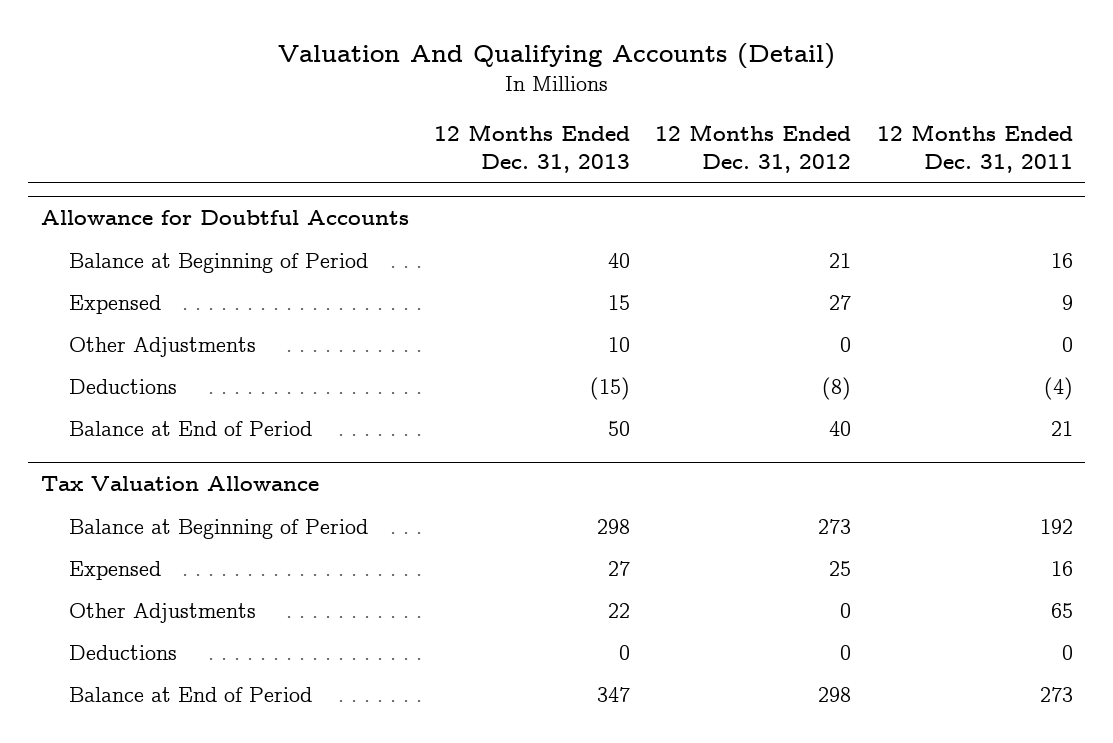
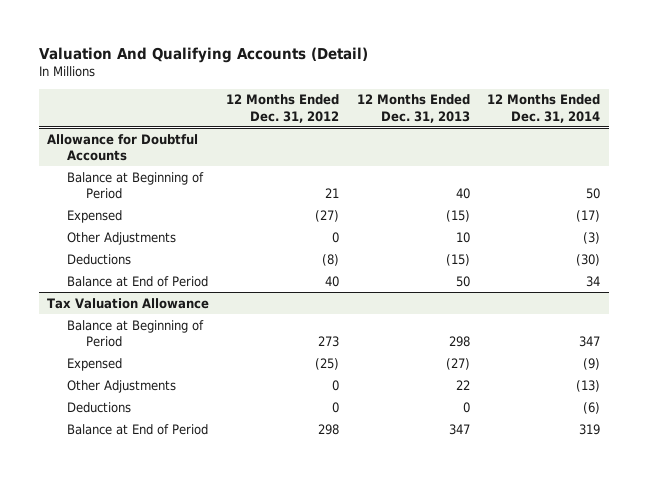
[876,124,1073,173] 12 Months Ended Dec. 31, 2011 -> none
none -> [486,94,600,123] 12 Months Ended Dec. 31, 2014
[608,294,631,310] 15 -> [445,209,470,222] (15)
[829,294,852,310] 27 -> [315,209,340,222] (27)
[608,560,631,576] 27 -> [445,357,470,370] (27)
[829,560,852,576] 25 -> [315,357,340,370] (25)

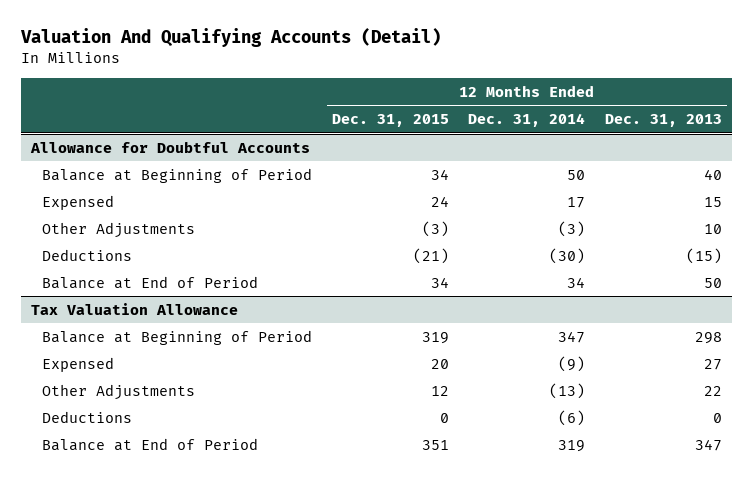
[226,94,340,123] 12 Months Ended Dec. 31, 2012 -> none
none -> [331,114,449,128] Dec. 31, 2015
[445,209,470,222] (15) -> [704,196,723,207] 15
[575,209,600,222] (17) -> [567,196,586,208] 17
[445,357,470,370] (27) -> [704,358,723,370] 27

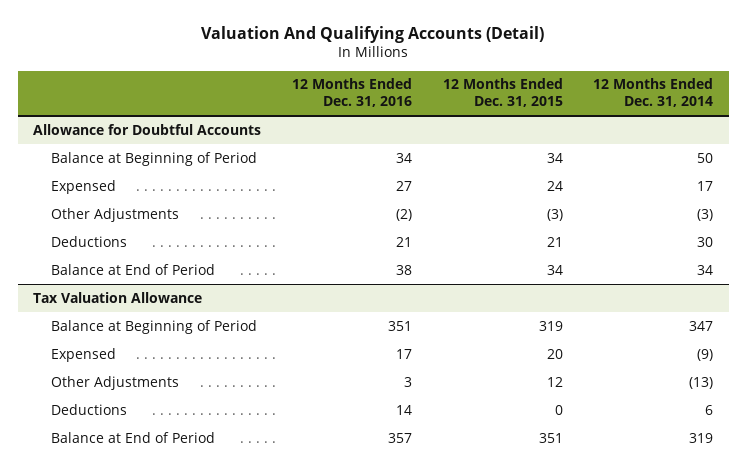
[605,114,723,128] Dec. 31, 2013 -> none
none -> [291,78,412,108] 12 Months Ended Dec. 31, 2016
[412,247,449,264] (21) -> [546,236,563,247] 21
[549,247,586,264] (30) -> [697,236,714,247] 30
[558,409,586,426] (6) -> [705,404,714,415] 6

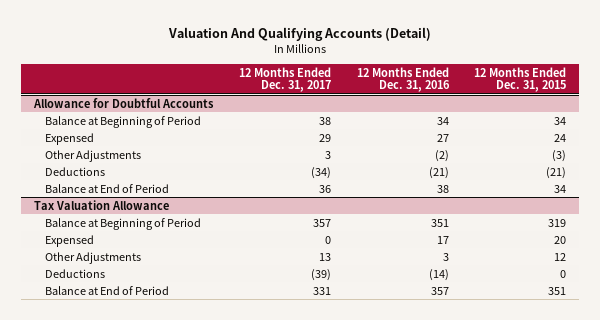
[593,78,714,108] 12 Months Ended Dec. 31, 2014 -> none
none -> [238,66,331,93] 12 Months Ended Dec. 31, 2017
[395,236,412,247] 21 -> [428,166,449,179] (21)
[546,236,563,247] 21 -> [546,166,567,179] (21)
[395,404,412,415] 14 -> [428,268,449,281] (14)

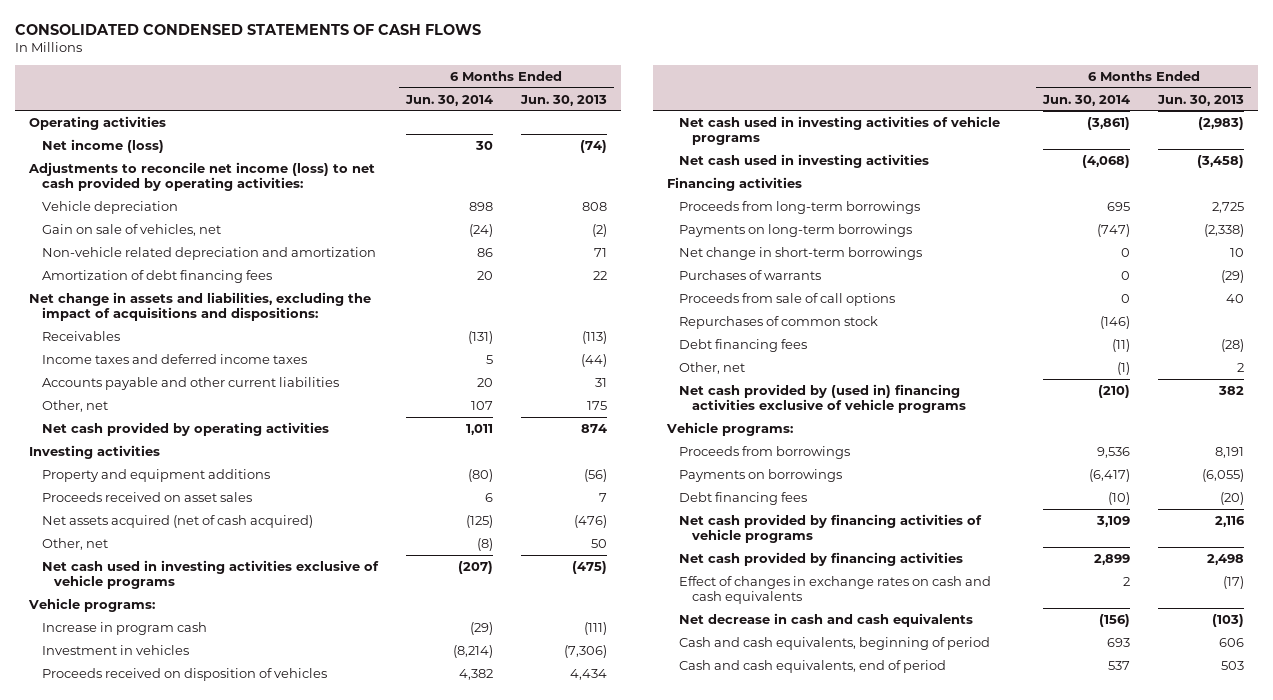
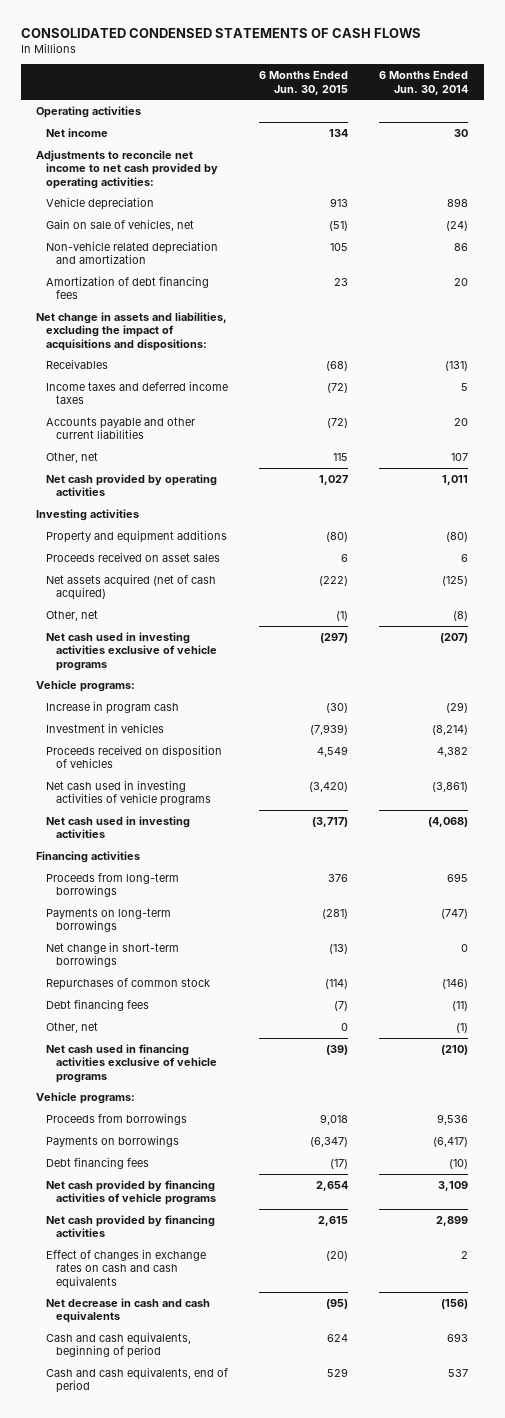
[519,94,607,106] Jun. 30, 2013 -> none
none -> [259,71,349,95] 6 Months Ended Jun. 30, 2015
[41,138,164,153] Net income (loss) -> [46,127,109,137] Net income
[28,161,376,191] Adjustments to reconcile net income (loss) to net cash provided by operating activities: -> [36,149,219,189] Adjustments to reconcile net income to net cash provided by operating activities:
[679,269,822,280] Purchases of warrants -> none
[679,292,896,306] Proceeds from sale of call options -> none
[679,383,966,413] Net cash provided by (used in) financing activities exclusive of vehicle programs -> [46,1043,218,1083] Net cash used in financing activities exclusive of vehicle programs

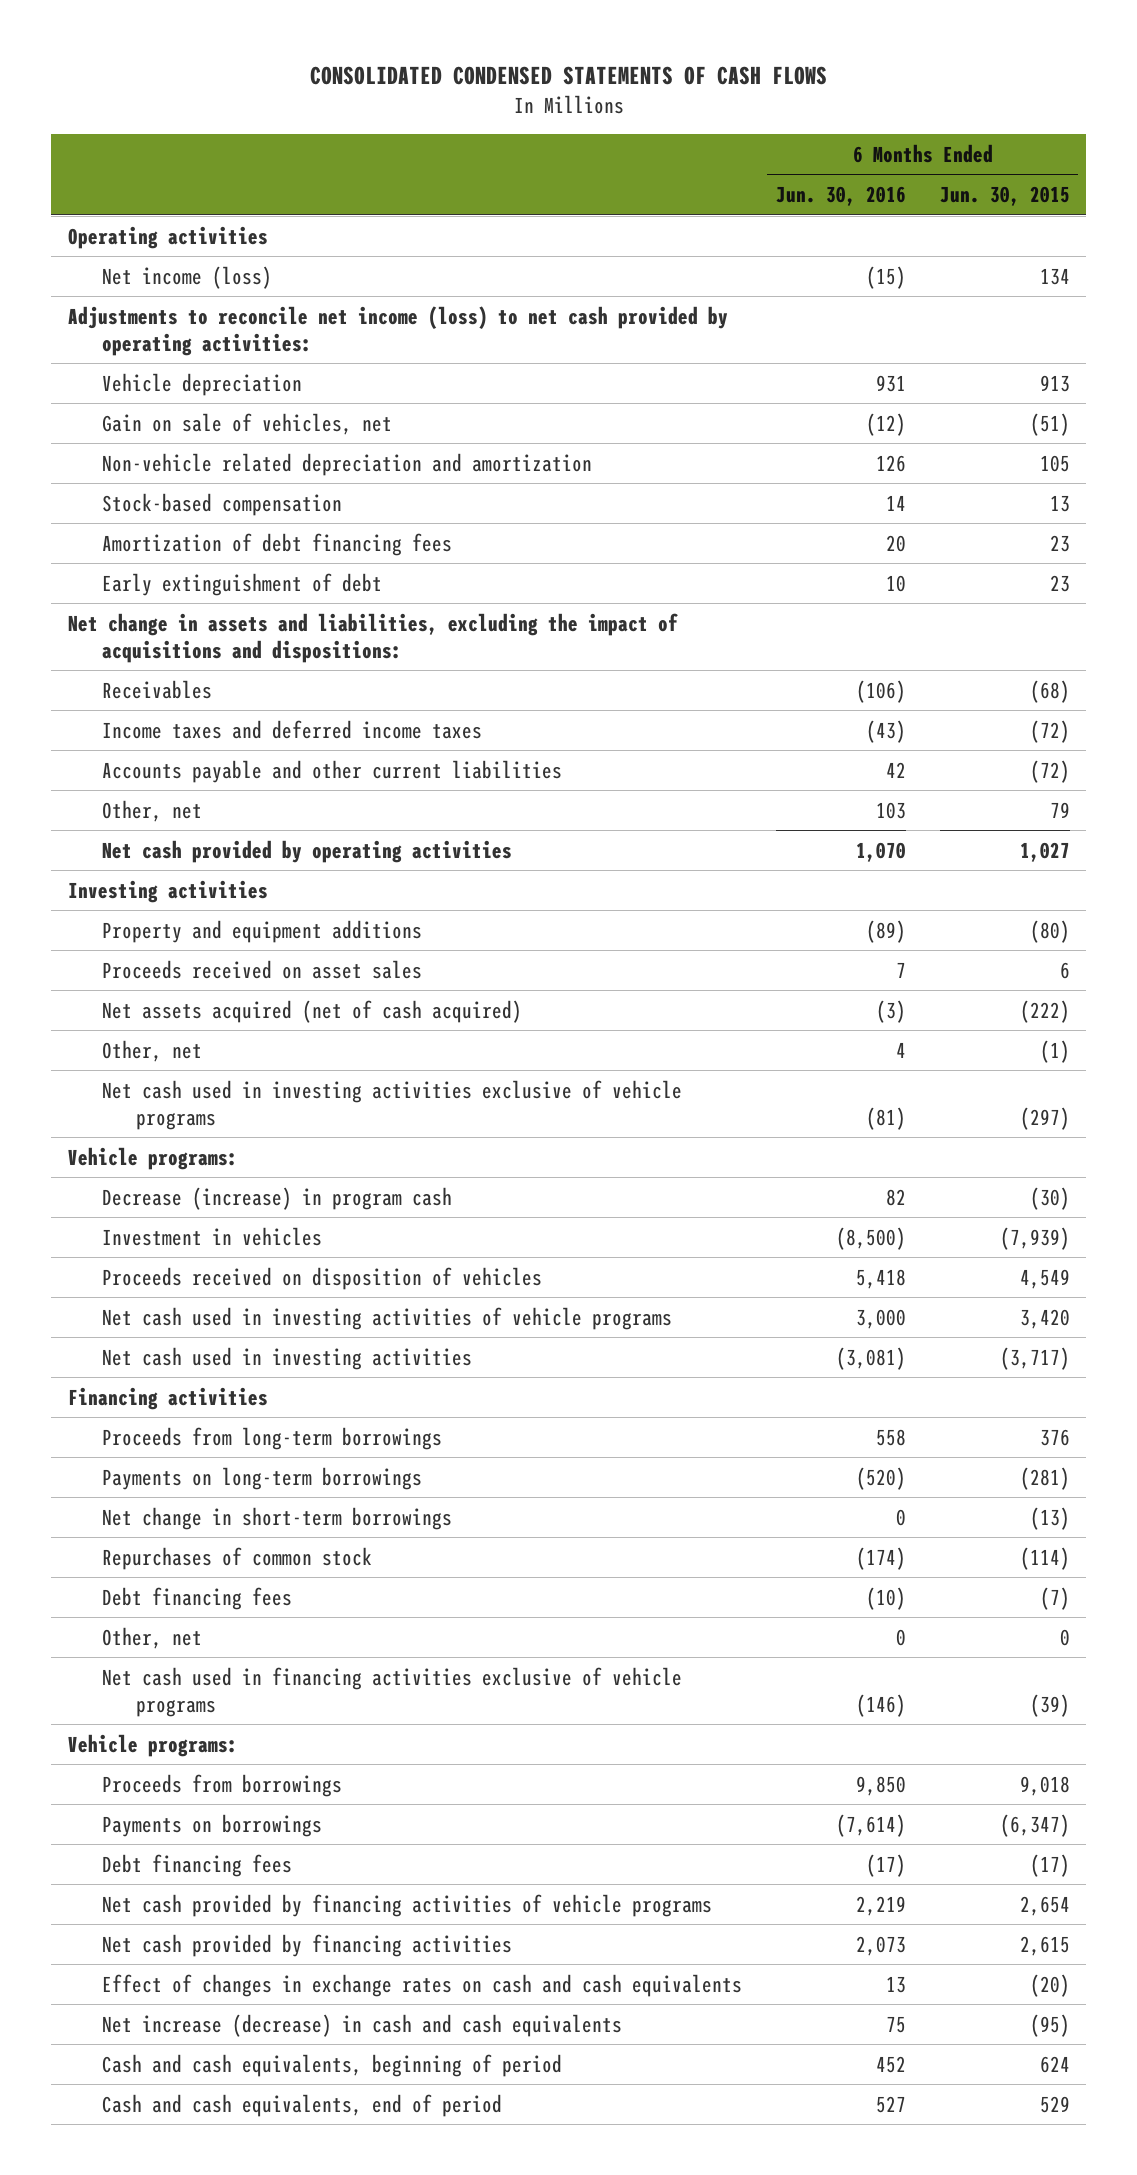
[379,71,469,95] 6 Months Ended Jun. 30, 2014 -> none
none -> [775,186,906,207] Jun. 30, 2016
[46,127,109,137] Net income -> [101,265,272,289] Net income (loss)
[36,149,219,189] Adjustments to reconcile net income to net cash provided by operating activities: -> [67,305,728,356] Adjustments to reconcile net income (loss) to net cash provided by operating activities:
none -> [101,492,342,516] Stock-based compensation
none -> [101,572,382,596] Early extinguishment of debt
[333,452,349,461] 115 -> [1049,801,1070,818] 79
[46,700,180,714] Increase in program cash -> [101,1186,452,1210] Decrease (increase) in program cash
[309,781,349,792] (3,420) -> [1019,1308,1070,1329] 3,420
[46,1297,211,1324] Net decrease in cash and cash equivalents -> [101,2013,622,2037] Net increase (decrease) in cash and cash equivalents

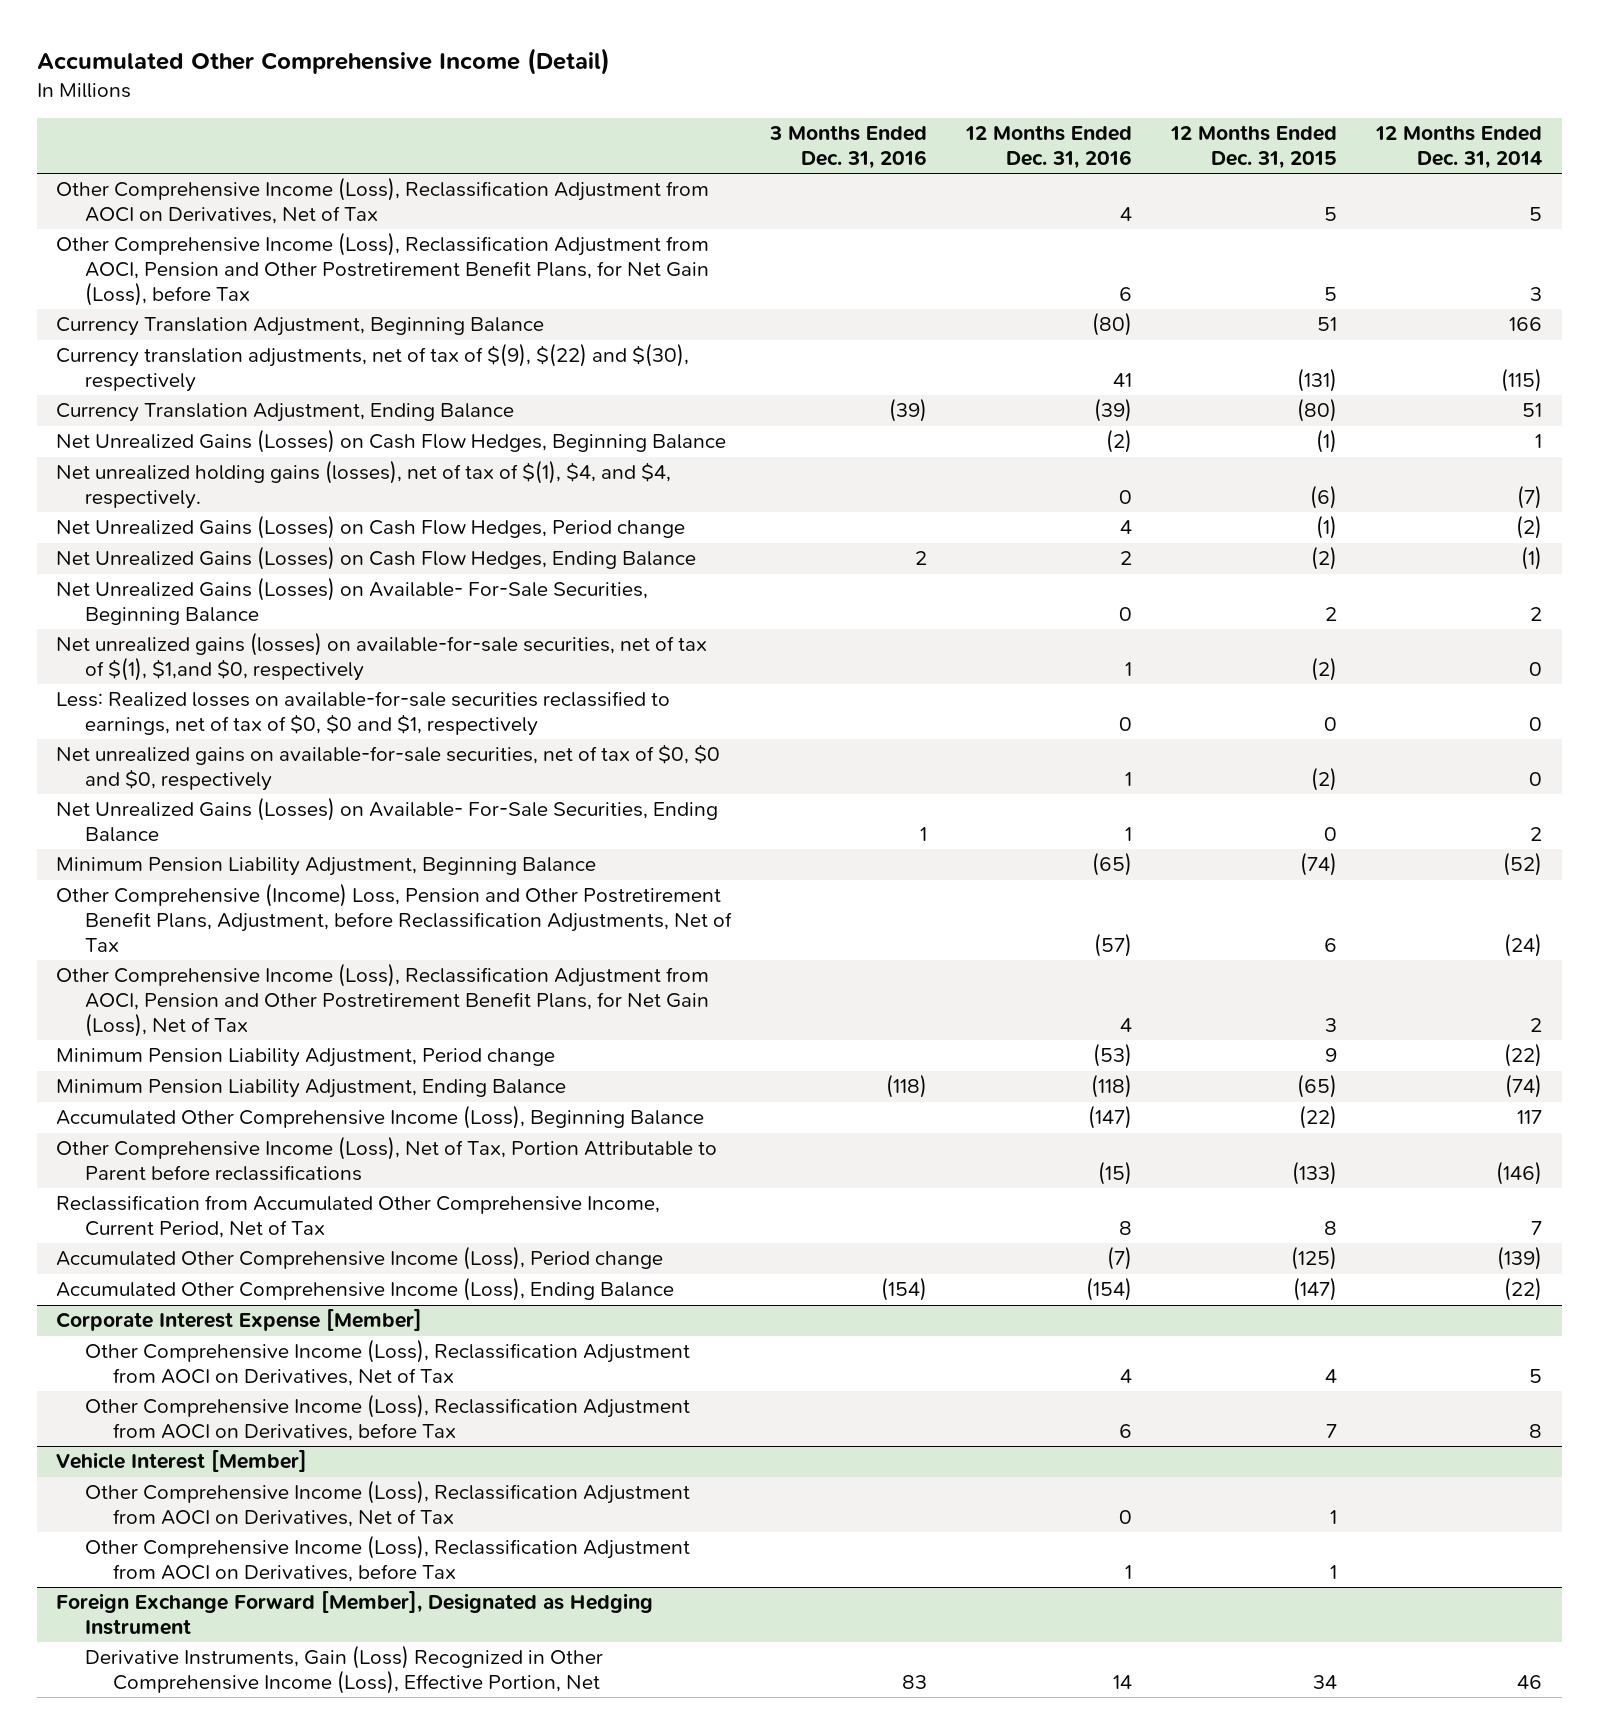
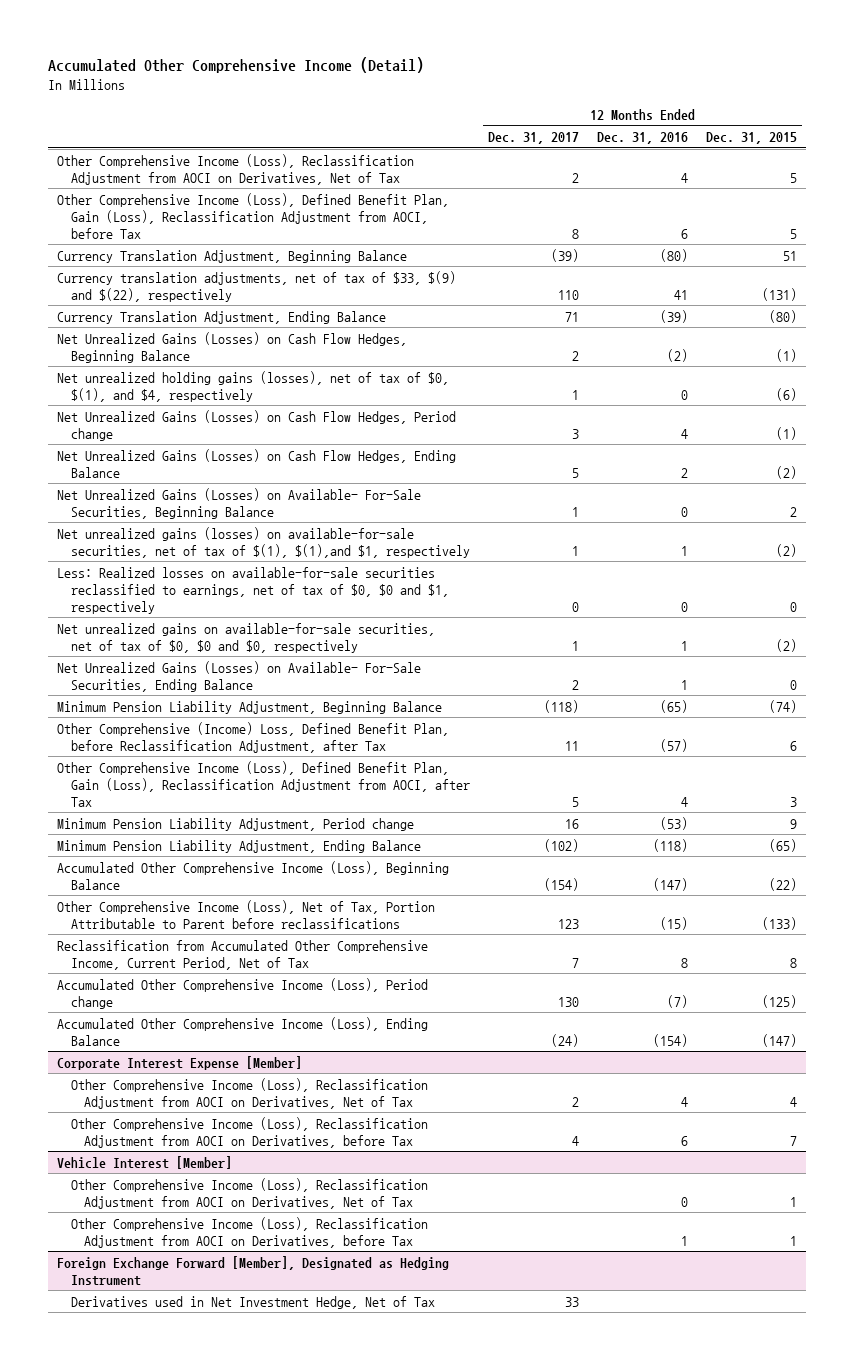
[768,125,927,170] 3 Months Ended Dec. 31, 2016 -> none
[1375,125,1543,170] 12 Months Ended Dec. 31, 2014 -> none
none -> [487,132,579,145] Dec. 31, 2017
[56,232,710,306] Other Comprehensive Income (Loss), Reclassification Adjustment from AOCI, Pension and Other Postretirement Benefit Plans, for Net Gain (Loss), before Tax -> [57,192,450,239] Other Comprehensive Income (Loss), Defined Benefit Plan, Gain (Loss), Reclassification Adjustment from AOCI, before Tax
[56,343,690,393] Currency translation adjustments, net of tax of $(9), $(22) and $(30), respectively -> [57,270,457,302] Currency translation adjustments, net of tax of $33, $(9) and $(22), respectively
[56,460,672,510] Net unrealized holding gains (losses), net of tax of $(1), $4, and $4, respectively. -> [57,370,450,402] Net unrealized holding gains (losses), net of tax of $0, $(1), and $4, respectively
[56,632,708,682] Net unrealized gains (losses) on available-for-sale securities, net of tax of $(1), $1,and $0, respectively -> [57,526,470,558] Net unrealized gains (losses) on available-for-sale securities, net of tax of $(1), $(1),and $1, respectively
[56,883,732,952] Other Comprehensive (Income) Loss, Pension and Other Postretirement Benefit Plans, Adjustment, before Reclassification Adjustments, Net of Tax -> [57,721,450,753] Other Comprehensive (Income) Loss, Defined Benefit Plan, before Reclassification Adjustment, after Tax
[56,963,710,1037] Other Comprehensive Income (Loss), Reclassification Adjustment from AOCI, Pension and Other Postretirement Benefit Plans, for Net Gain (Loss), Net of Tax -> [57,760,470,807] Other Comprehensive Income (Loss), Defined Benefit Plan, Gain (Loss), Reclassification Adjustment from AOCI, after Tax
[84,1645,603,1695] Derivative Instruments, Gain (Loss) Recognized in Other Comprehensive Income (Loss), Effective Portion, Net -> none
none -> [70,1295,435,1309] Derivatives used in Net Investment Hedge, Net of Tax

